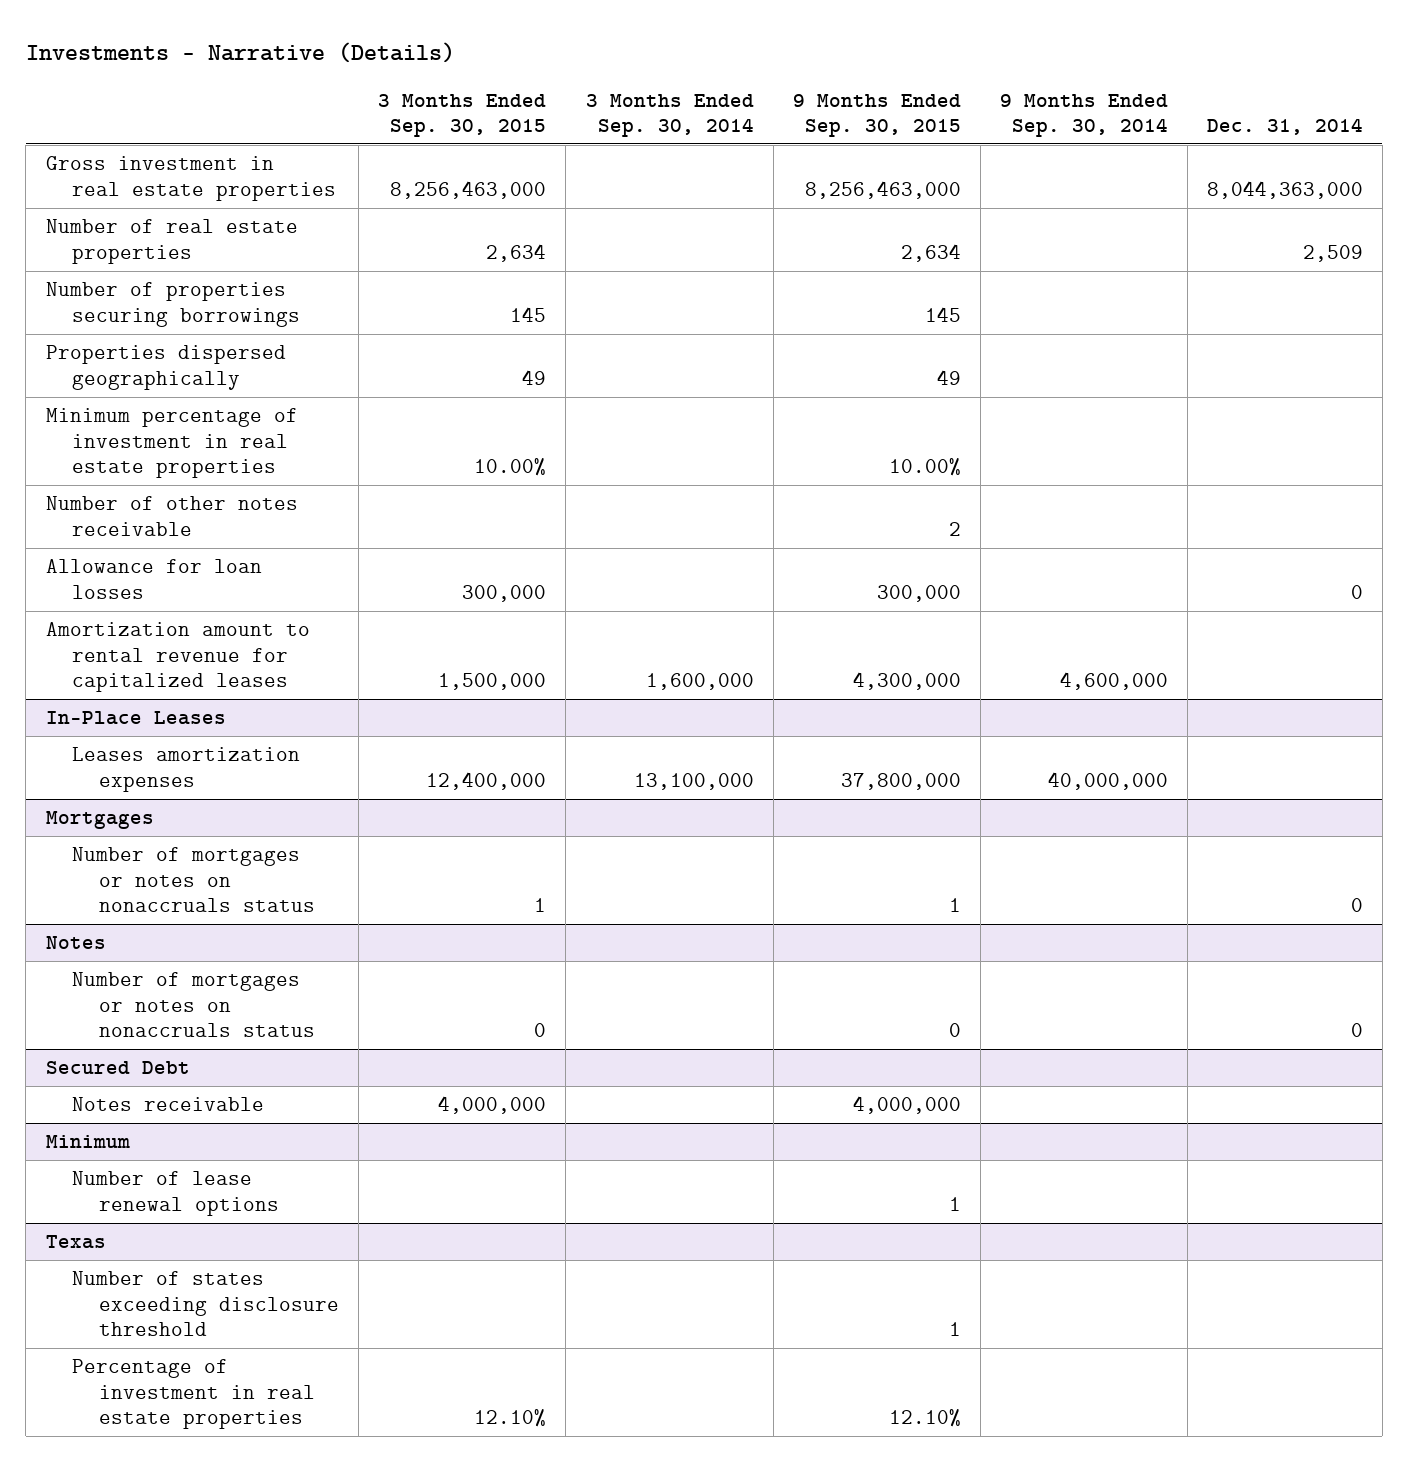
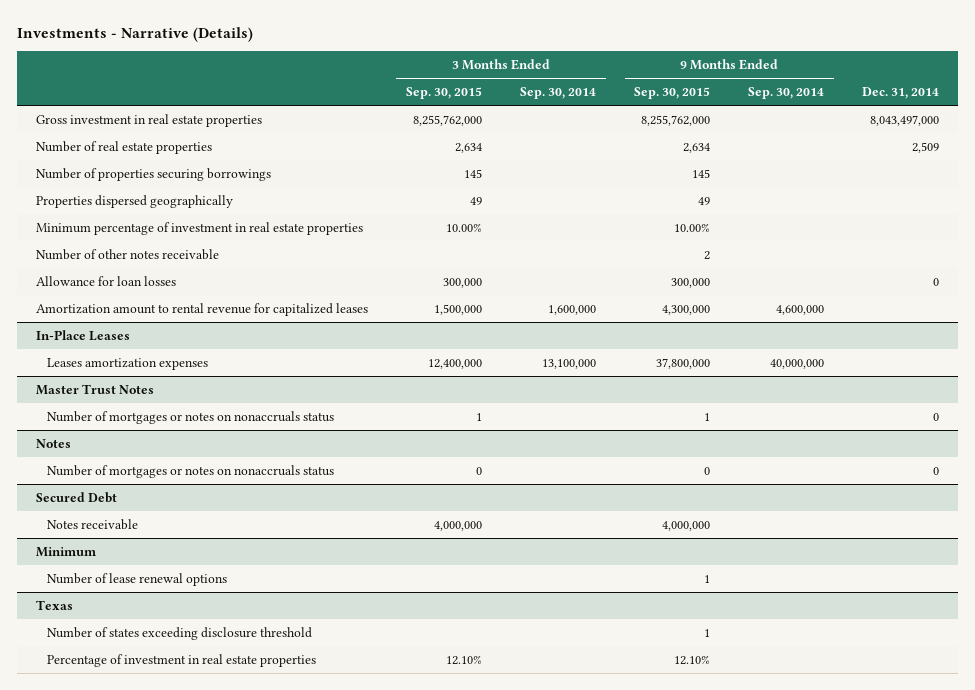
[390,180,547,199] 8,256,463,000 -> [412,114,482,126] 8,255,762,000
[804,180,961,199] 8,256,463,000 -> [641,114,711,126] 8,255,762,000
[1206,180,1363,199] 8,044,363,000 -> [870,114,940,126] 8,043,497,000
[45,811,154,830] Mortgages -> [35,383,154,395] Master Trust Notes

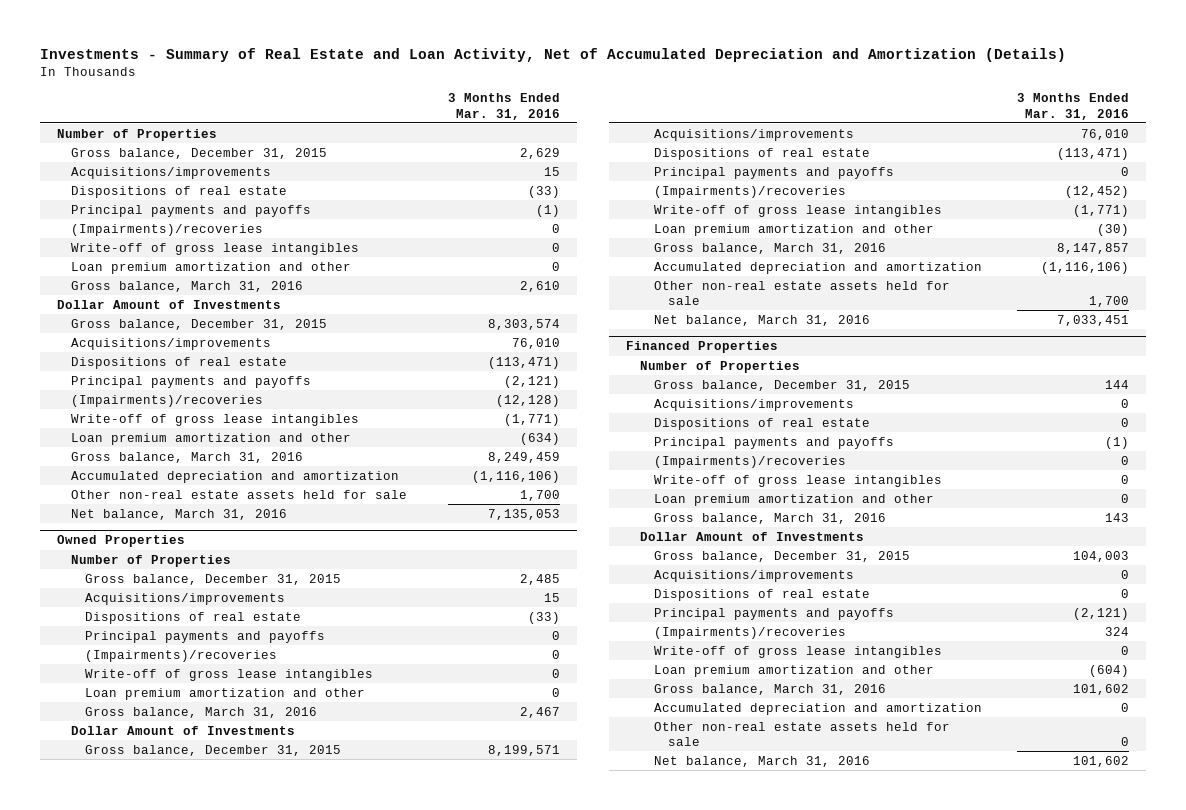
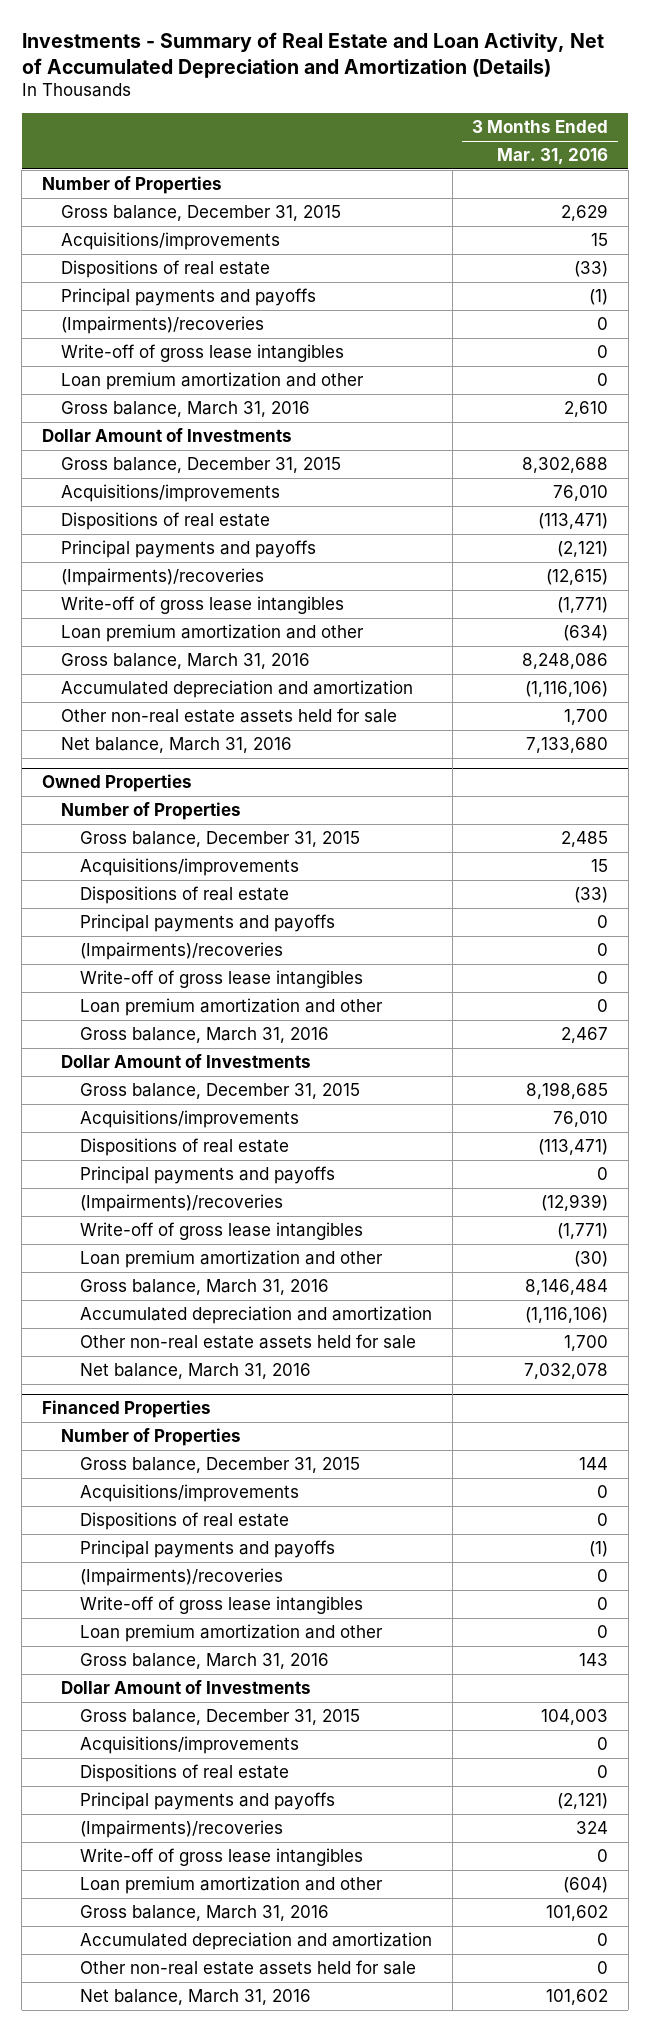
[487,318,560,330] 8,303,574 -> [522,457,609,474] 8,302,688
[495,394,560,407] (12,128) -> [546,569,609,586] (12,615)
[487,451,560,463] 8,249,459 -> [522,653,609,670] 8,248,086
[487,508,560,520] 7,135,053 -> [526,737,609,754] 7,133,680
[487,744,560,756] 8,199,571 -> [526,1082,609,1100] 8,198,685
[1064,185,1129,198] (12,452) -> [541,1194,609,1212] (12,939)
[1056,242,1129,254] 8,147,857 -> [525,1279,609,1296] 8,146,484
[1056,314,1129,326] 7,033,451 -> [524,1363,609,1380] 7,032,078

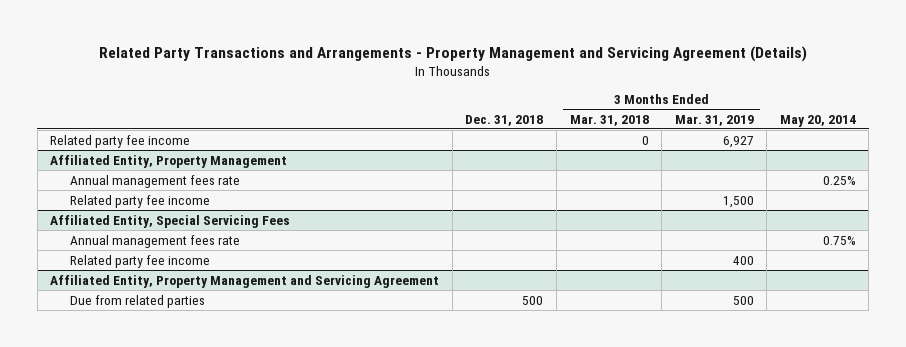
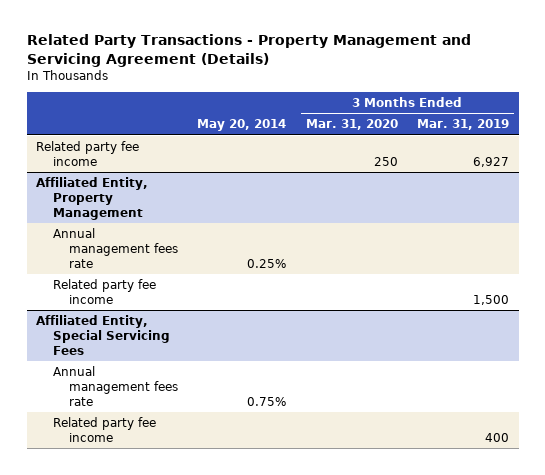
[99,46,808,63] Related Party Transactions and Arrangements - Property Management and Servicing Agreement (Details) -> [26,34,471,67] Related Party Transactions - Property Management and Servicing Agreement (Details)
[465,114,544,126] Dec. 31, 2018 -> none
[569,114,649,126] Mar. 31, 2018 -> none
none -> [305,119,398,131] Mar. 31, 2020
[50,274,440,288] Affiliated Entity, Property Management and Servicing Agreement -> none
[70,294,206,308] Due from related parties -> none

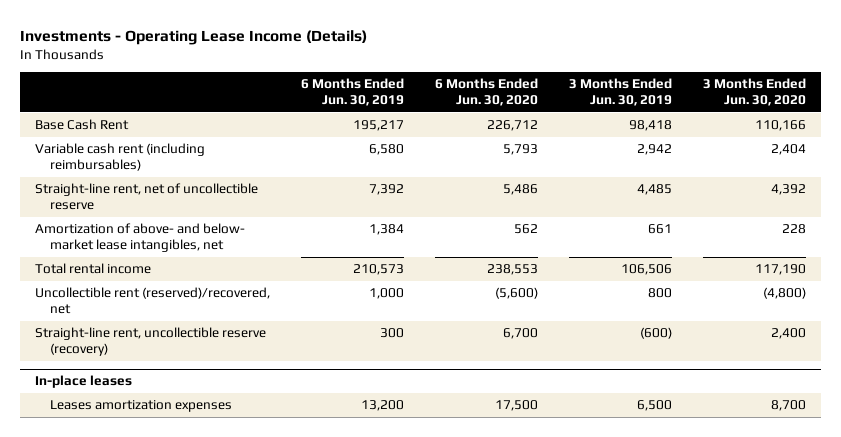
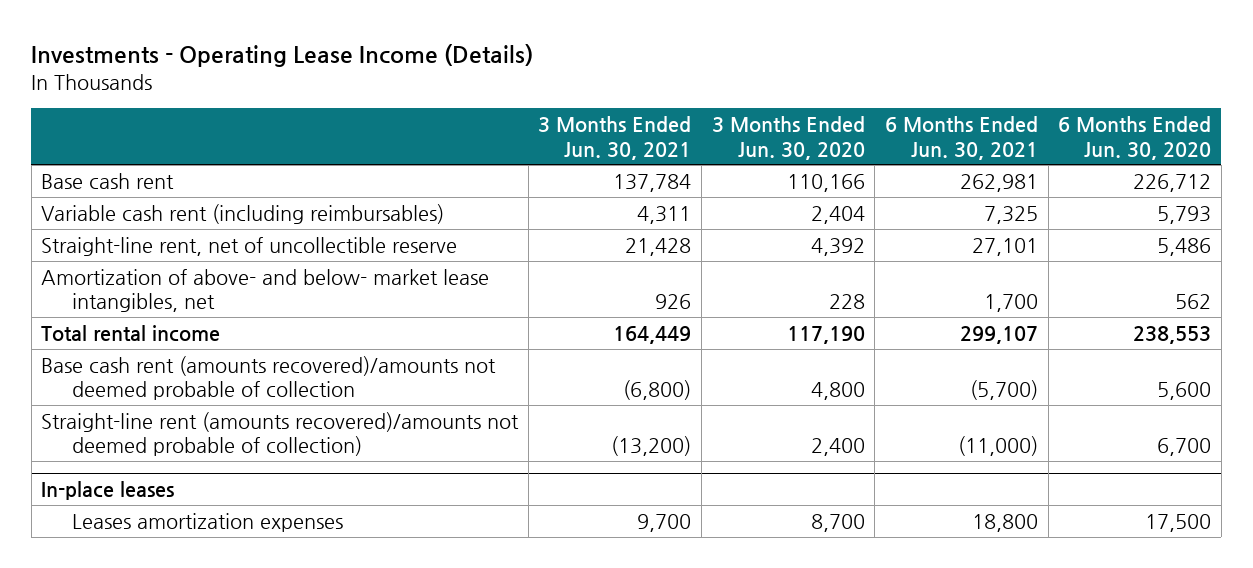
[301,78,405,107] 6 Months Ended Jun. 30, 2019 -> none
[568,78,672,107] 3 Months Ended Jun. 30, 2019 -> none
none -> [538,116,692,160] 3 Months Ended Jun. 30, 2021
none -> [885,116,1039,160] 6 Months Ended Jun. 30, 2021
[35,119,130,131] Base Cash Rent -> [41,172,175,189] Base cash rent
[35,287,271,315] Uncollectible rent (reserved)/recovered, net -> none
none -> [41,355,497,401] Base cash rent (amounts recovered)/amounts not deemed probable of collection
[35,327,267,357] Straight-line rent, uncollectible reserve (recovery) -> [41,411,520,457] Straight-line rent (amounts recovered)/amounts not deemed probable of collection)

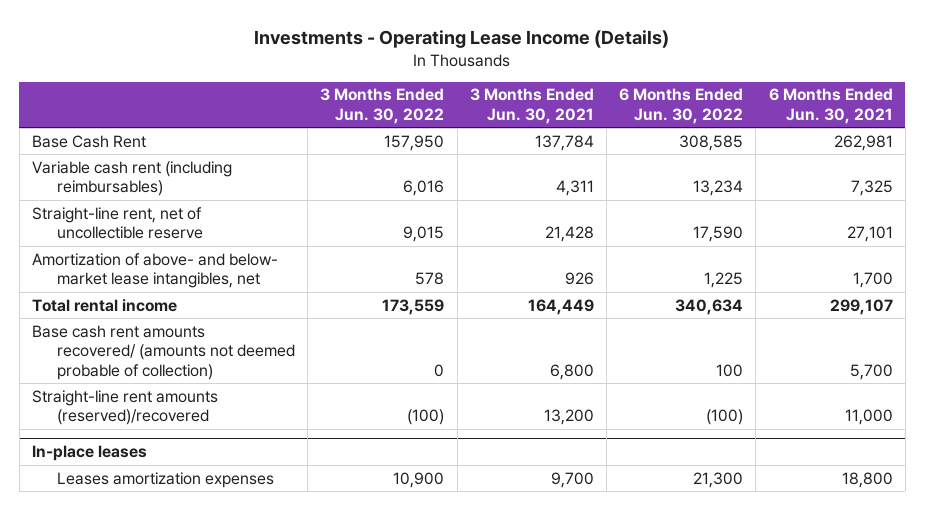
[711,116,865,160] 3 Months Ended Jun. 30, 2020 -> none
[1058,116,1212,160] 6 Months Ended Jun. 30, 2020 -> none
none -> [320,88,445,124] 3 Months Ended Jun. 30, 2022
none -> [619,88,744,124] 6 Months Ended Jun. 30, 2022
[41,172,175,189] Base cash rent -> [31,134,146,148] Base Cash Rent
[41,411,520,457] Straight-line rent (amounts recovered)/amounts not deemed probable of collection) -> none
[41,355,497,401] Base cash rent (amounts recovered)/amounts not deemed probable of collection -> [31,324,295,380] Base cash rent amounts recovered/ (amounts not deemed probable of collection)
[623,380,692,401] (6,800) -> [549,363,594,380] 6,800
[970,380,1039,401] (5,700) -> [849,363,893,380] 5,700
none -> [31,389,218,426] Straight-line rent amounts (reserved)/recovered

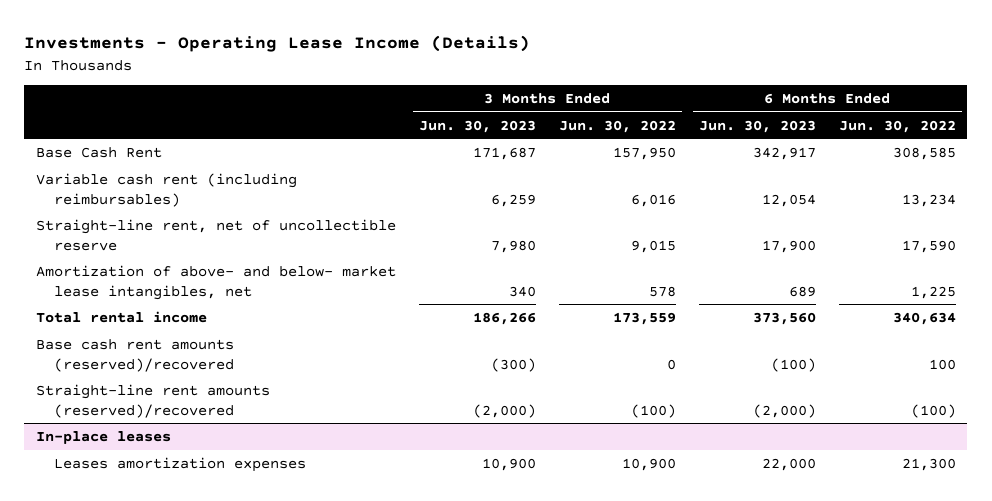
[469,88,594,124] 3 Months Ended Jun. 30, 2021 -> none
[768,88,893,124] 6 Months Ended Jun. 30, 2021 -> none
none -> [418,119,536,133] Jun. 30, 2023
none -> [698,119,816,133] Jun. 30, 2023
[31,324,295,380] Base cash rent amounts recovered/ (amounts not deemed probable of collection) -> [35,338,234,372] Base cash rent amounts (reserved)/recovered

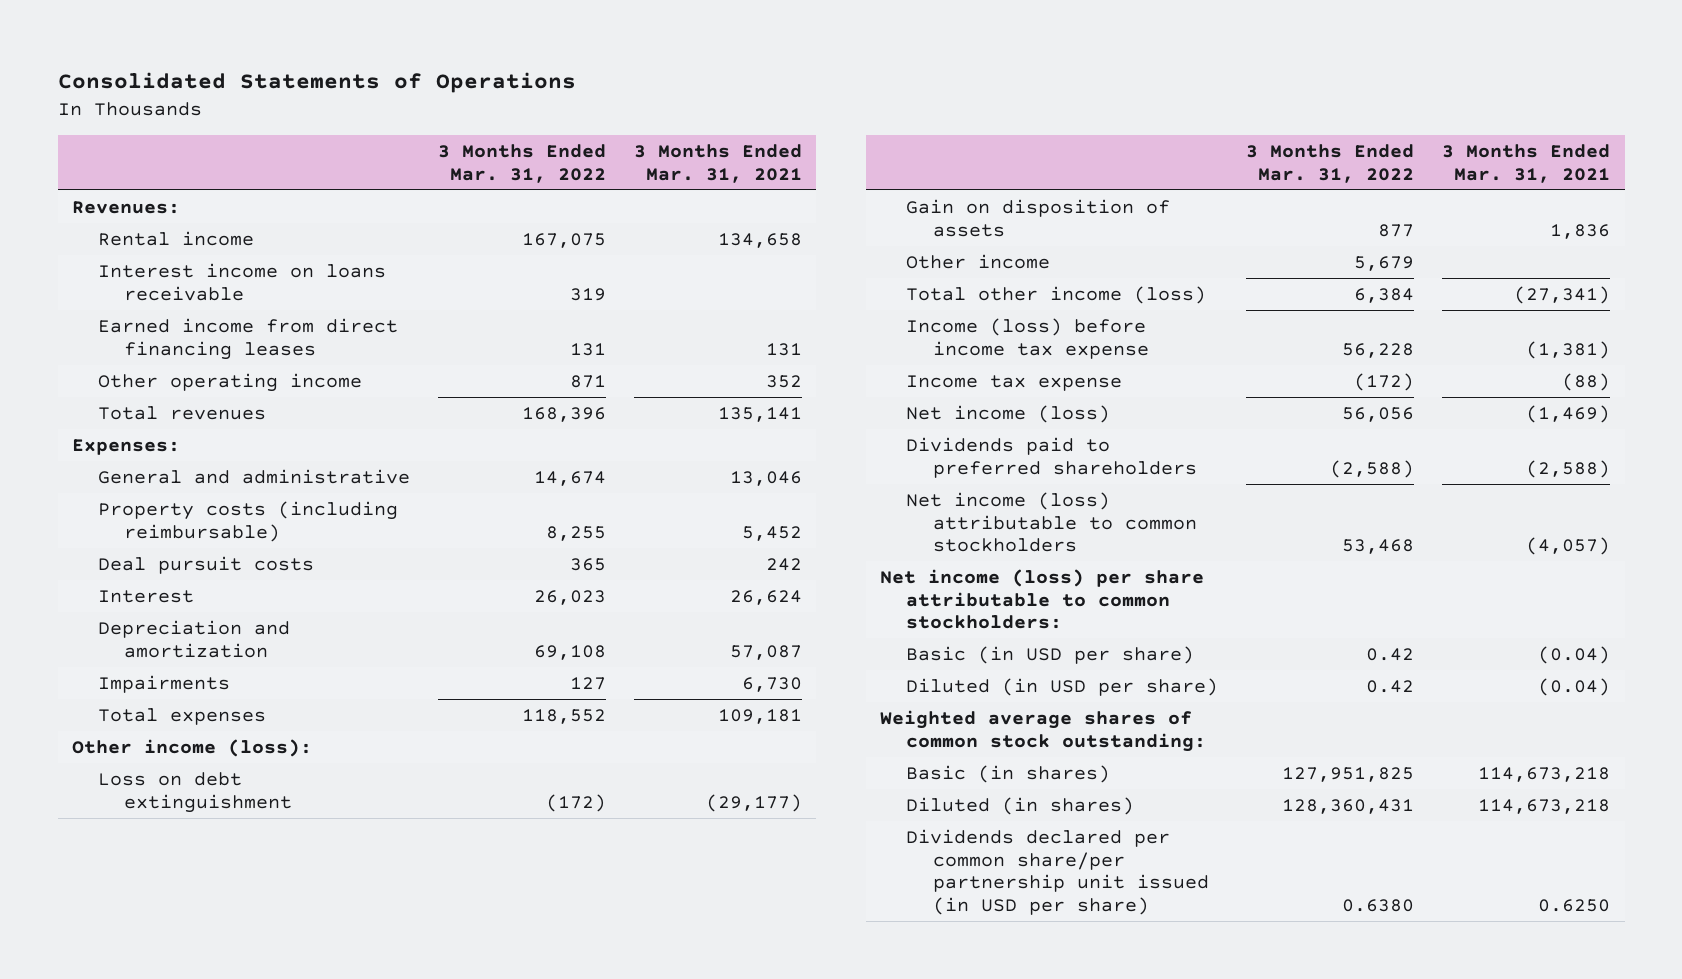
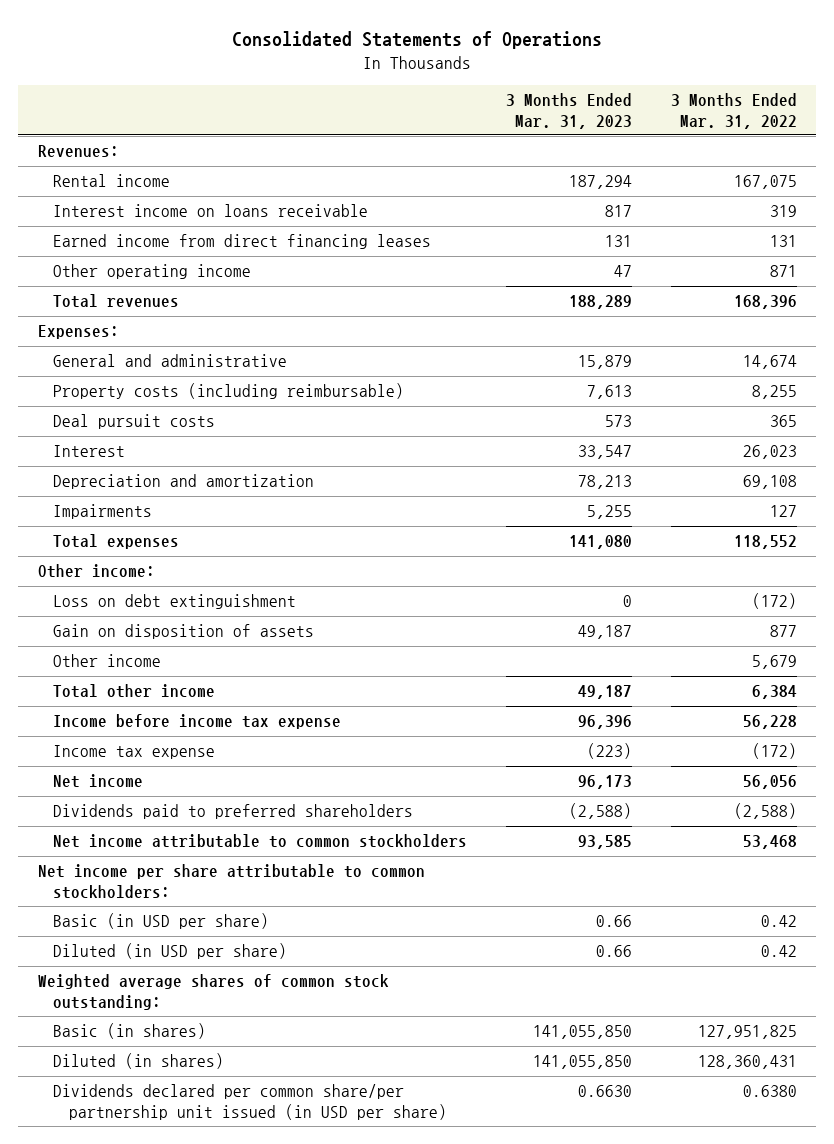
[634,143,803,183] 3 Months Ended Mar. 31, 2021 -> none
none -> [505,93,632,129] 3 Months Ended Mar. 31, 2023
[71,738,312,757] Other income (loss): -> [37,564,155,579] Other income:
[906,285,1207,304] Total other income (loss) -> [53,684,216,699] Total other income
[906,317,1149,359] Income (loss) before income tax expense -> [53,714,342,730] Income before income tax expense
[906,404,1111,423] Net income (loss) -> [53,774,144,789] Net income
[906,491,1197,553] Net income (loss) attributable to common stockholders -> [53,834,468,849] Net income attributable to common stockholders
[879,568,1204,630] Net income (loss) per share attributable to common stockholders: -> [37,864,425,899] Net income per share attributable to common stockholders:

